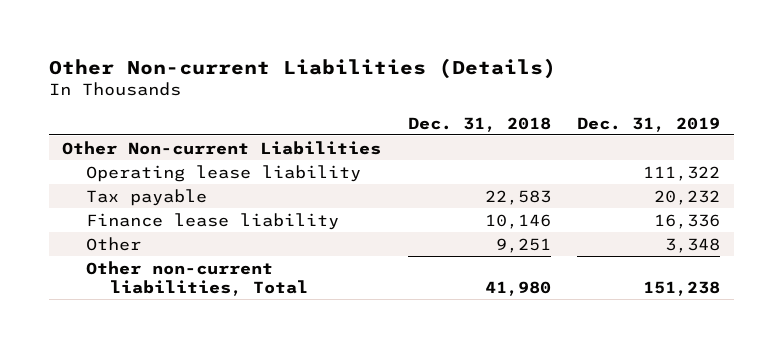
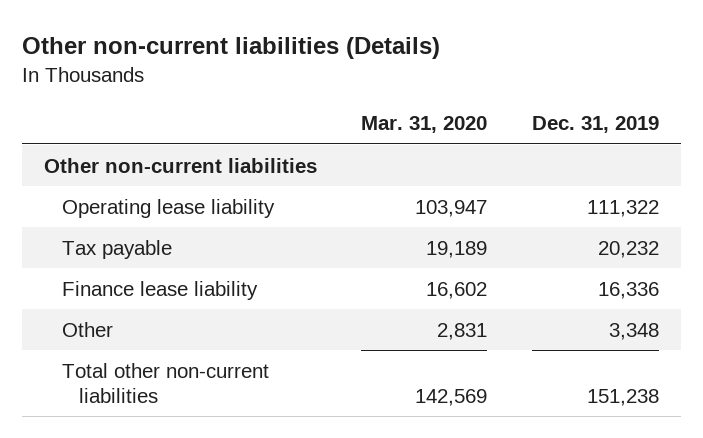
[48,57,556,79] Other Non-current Liabilities (Details) -> [21,36,440,59] Other non-current liabilities (Details)
[407,116,551,132] Dec. 31, 2018 -> none
none -> [361,116,488,134] Mar. 31, 2020
[62,140,382,155] Other Non-current Liabilities -> [43,157,317,173] Other non-current liabilities
[85,260,308,296] Other non-current liabilities, Total -> [61,362,269,403] Total other non-current liabilities

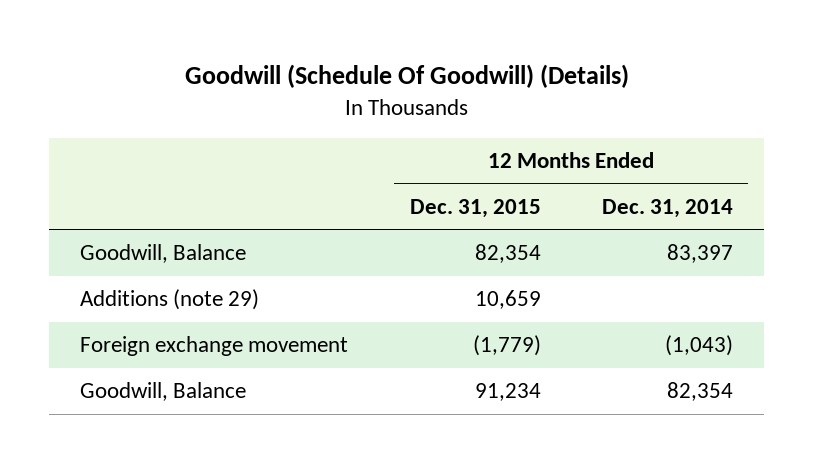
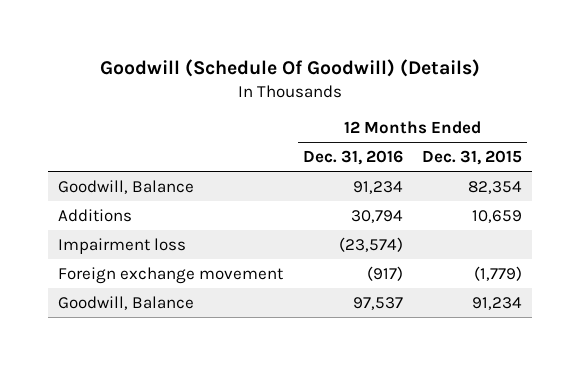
[601,198,733,218] Dec. 31, 2014 -> none
none -> [302,150,403,166] Dec. 31, 2016
[80,289,260,311] Additions (note 29) -> [57,208,132,222] Additions
none -> [57,237,186,254] Impairment loss

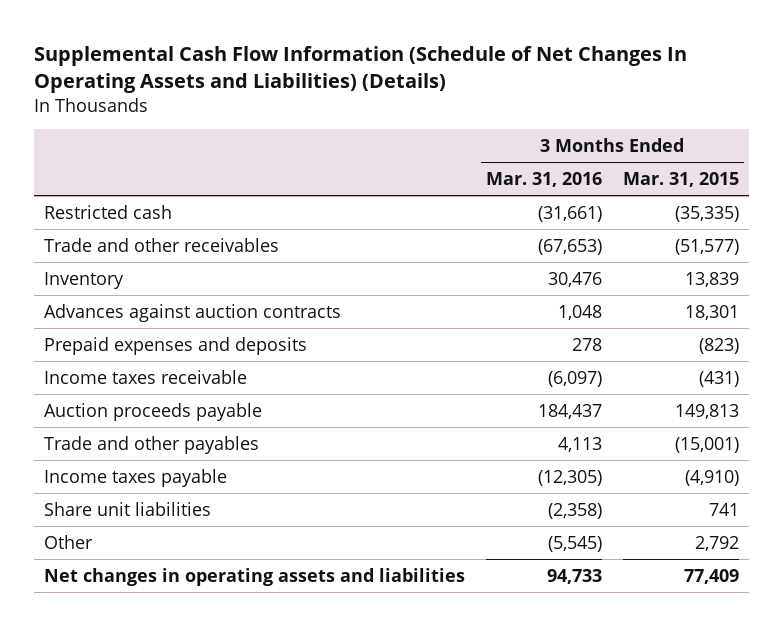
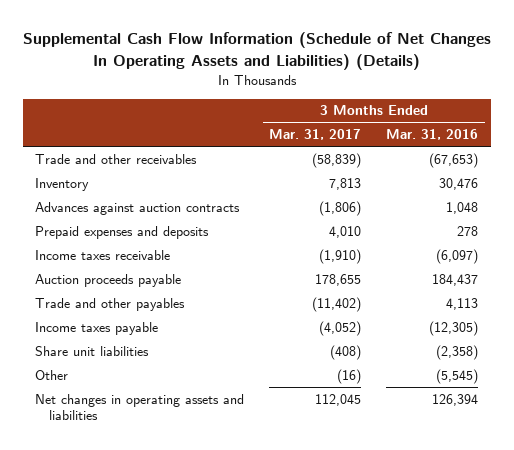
[622,172,739,188] Mar. 31, 2015 -> none
none -> [269,129,362,141] Mar. 31, 2017
[44,204,173,219] Restricted cash -> none
[547,568,603,584] 94,733 -> [432,393,479,406] 126,394

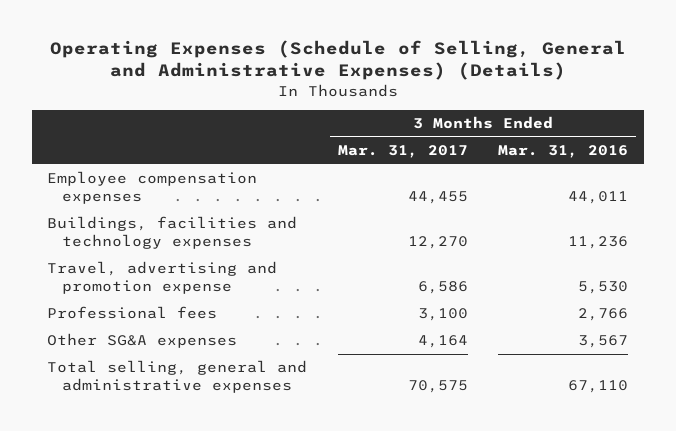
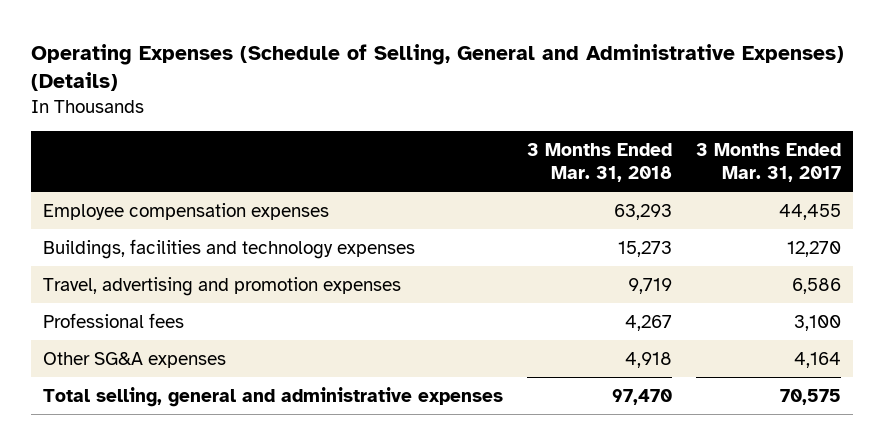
[498,145,629,159] Mar. 31, 2016 -> none
none -> [527,142,673,183] 3 Months Ended Mar. 31, 2018
[47,261,278,295] Travel, advertising and promotion expense -> [43,276,402,296] Travel, advertising and promotion expenses

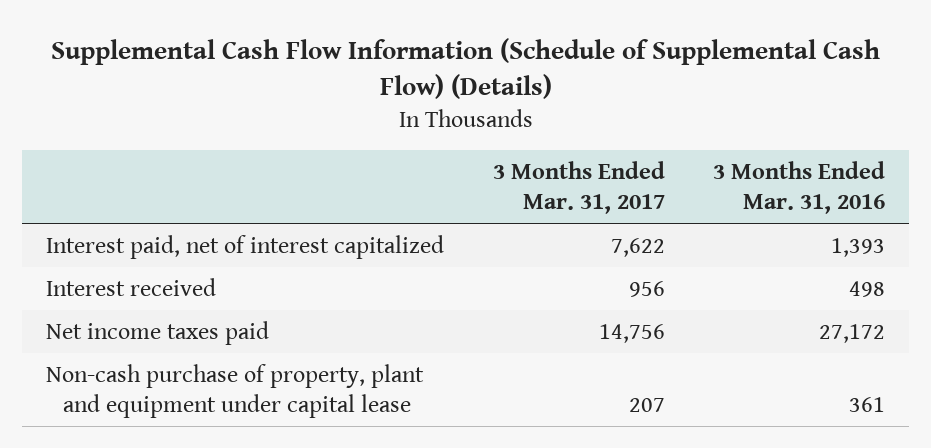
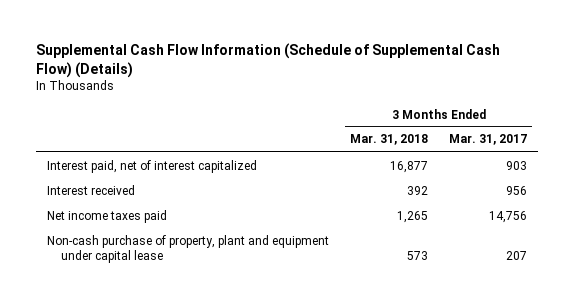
[712,160,885,214] 3 Months Ended Mar. 31, 2016 -> none
none -> [349,134,428,146] Mar. 31, 2018
[610,237,665,257] 7,622 -> [506,160,528,170] 903

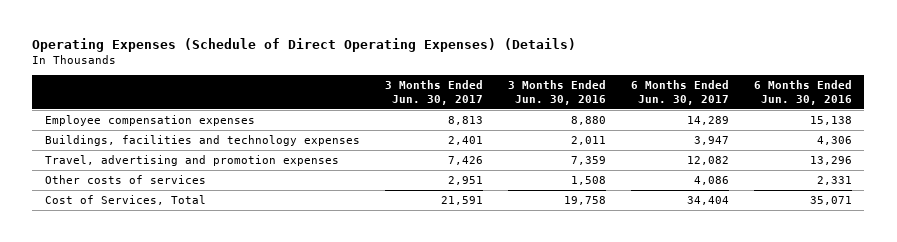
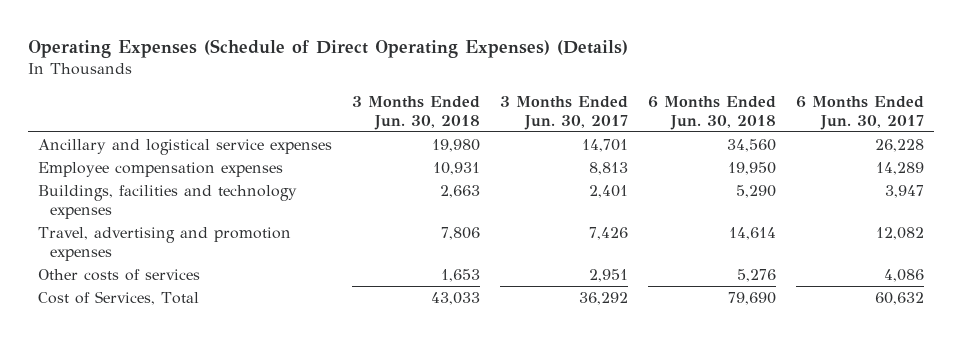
[507,80,606,105] 3 Months Ended Jun. 30, 2016 -> none
[753,80,852,105] 6 Months Ended Jun. 30, 2016 -> none
none -> [352,95,481,130] 3 Months Ended Jun. 30, 2018
none -> [648,95,777,130] 6 Months Ended Jun. 30, 2018
none -> [38,139,333,156] Ancillary and logistical service expenses
[440,196,483,206] 21,591 -> [579,292,629,306] 36,292
[686,196,729,206] 34,404 -> [875,292,925,306] 60,632

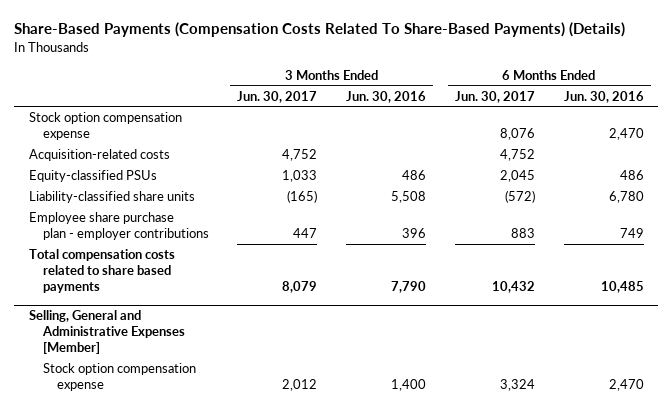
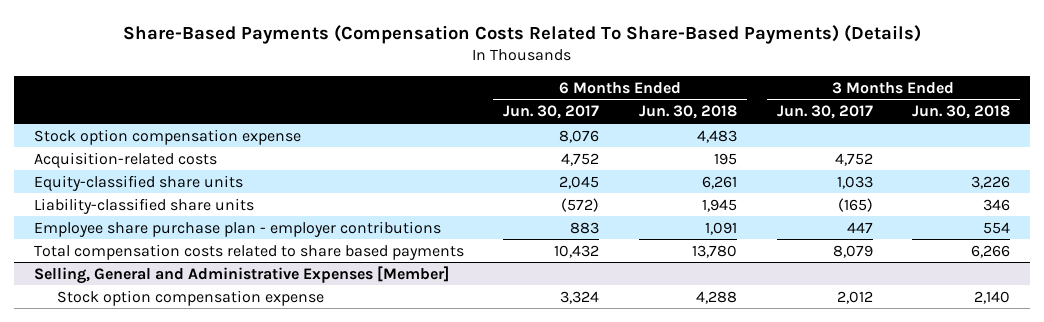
[346,90,427,103] Jun. 30, 2016 -> none
[563,90,644,103] Jun. 30, 2016 -> none
none -> [638,105,737,120] Jun. 30, 2018
none -> [912,105,1011,120] Jun. 30, 2018
[28,170,157,183] Equity-classified PSUs -> [33,174,243,191] Equity-classified share units

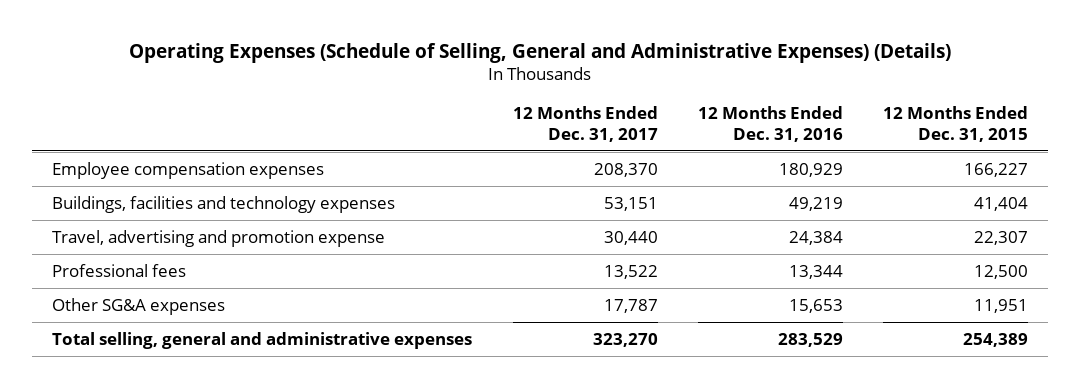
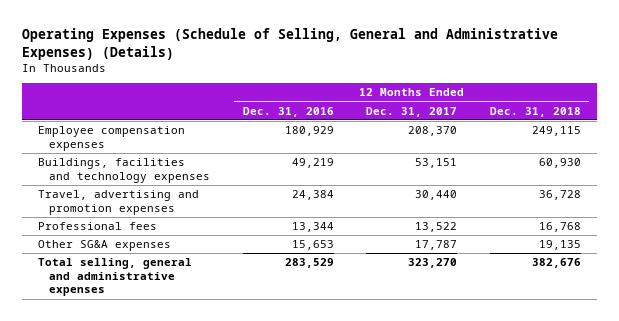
[882,105,1028,142] 12 Months Ended Dec. 31, 2015 -> none
none -> [489,106,581,117] Dec. 31, 2018
[52,229,386,247] Travel, advertising and promotion expense -> [38,190,200,215] Travel, advertising and promotion expenses

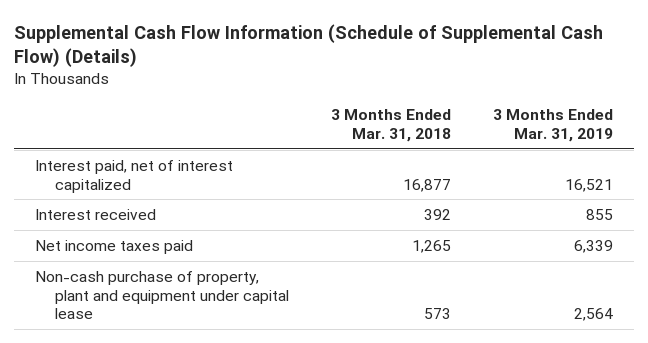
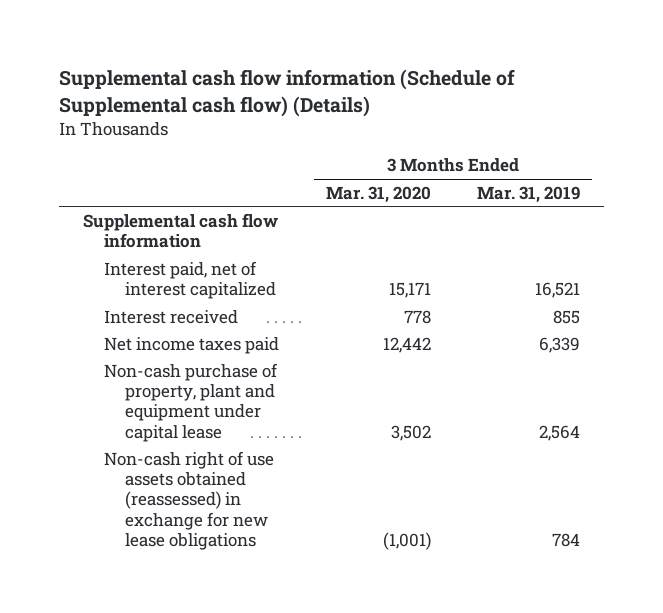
[14,23,604,67] Supplemental Cash Flow Information (Schedule of Supplemental Cash Flow) (Details) -> [59,69,516,117] Supplemental cash flow information (Schedule of Supplemental cash flow) (Details)
[331,109,452,143] 3 Months Ended Mar. 31, 2018 -> none
none -> [325,185,431,203] Mar. 31, 2020
none -> [82,212,278,249] Supplemental cash flow information
none -> [103,450,274,550] Non-cash right of use assets obtained (reassessed) in exchange for new lease obligations

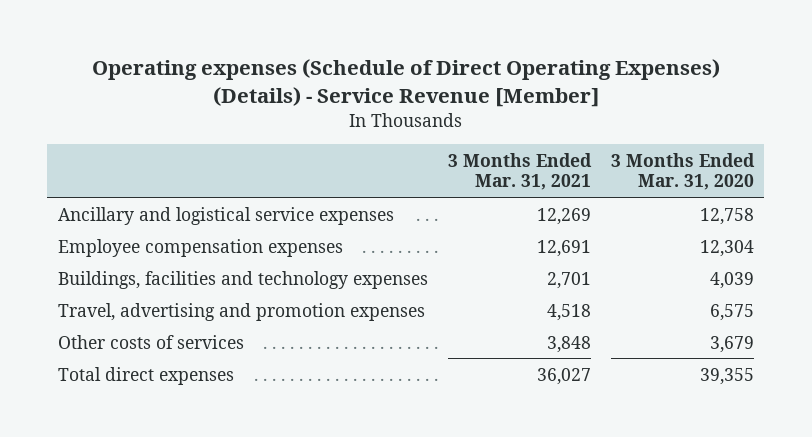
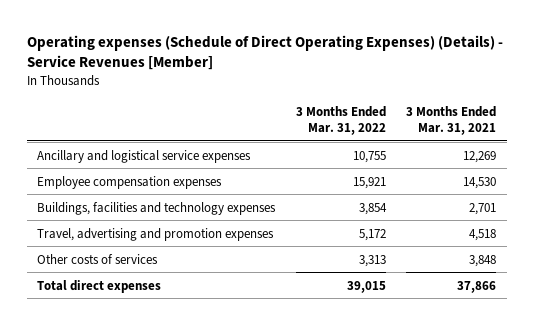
[91,59,720,107] Operating expenses (Schedule of Direct Operating Expenses) (Details) - Service Revenue [Member] -> [26,35,503,71] Operating expenses (Schedule of Direct Operating Expenses) (Details) - Service Revenues [Member]
[610,152,755,191] 3 Months Ended Mar. 31, 2020 -> none
none -> [295,105,386,136] 3 Months Ended Mar. 31, 2022
[536,239,591,257] 12,691 -> [463,176,497,189] 14,530
[536,367,591,385] 36,027 -> [457,280,497,293] 37,866

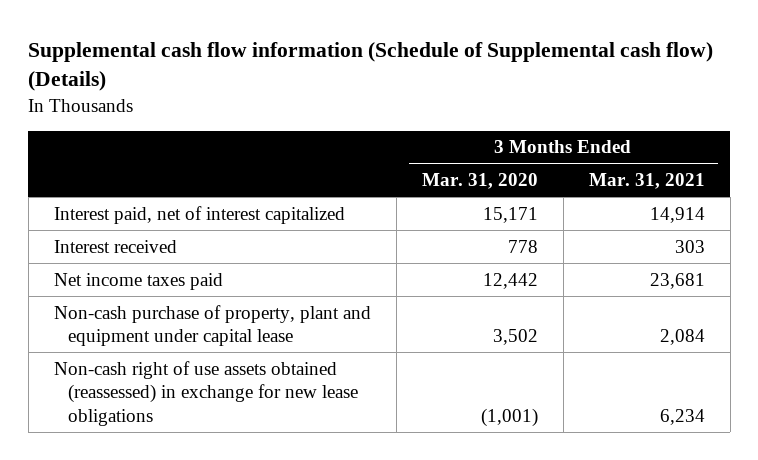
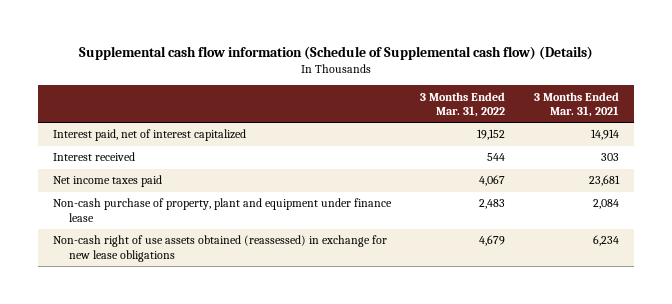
[421,172,538,189] Mar. 31, 2020 -> none
none -> [419,91,505,117] 3 Months Ended Mar. 31, 2022
[53,304,371,347] Non-cash purchase of property, plant and equipment under capital lease -> [52,198,392,222] Non-cash purchase of property, plant and equipment under finance lease

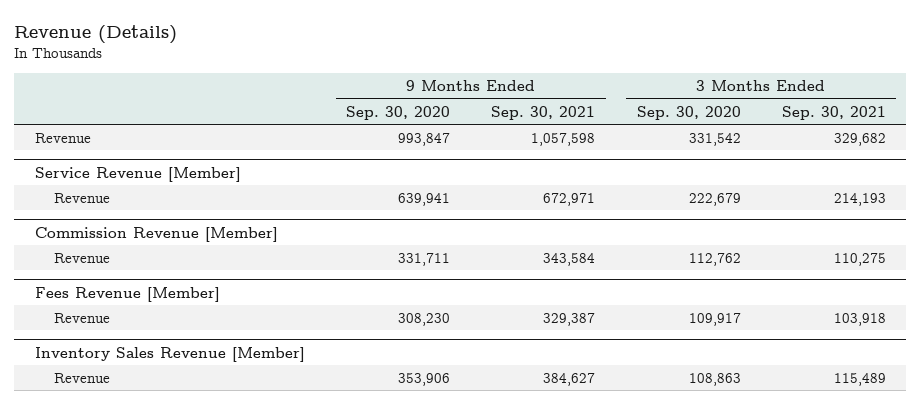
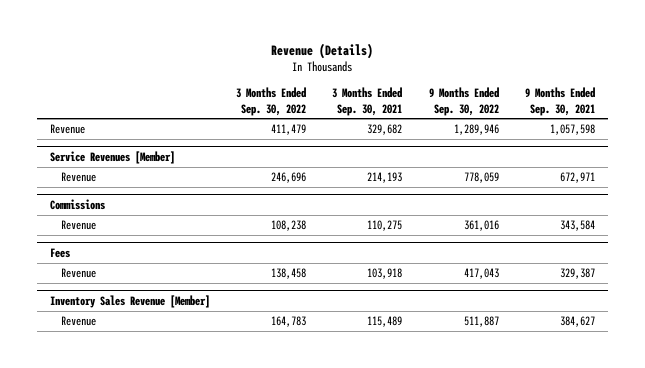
[346,105,451,120] Sep. 30, 2020 -> none
[636,105,741,120] Sep. 30, 2020 -> none
none -> [236,87,307,116] 3 Months Ended Sep. 30, 2022
none -> [428,87,499,116] 9 Months Ended Sep. 30, 2022
[34,166,241,182] Service Revenue [Member] -> [49,150,175,164] Service Revenues [Member]
[34,226,278,242] Commission Revenue [Member] -> [49,198,105,210] Commissions
[34,286,220,302] Fees Revenue [Member] -> [49,247,70,258] Fees

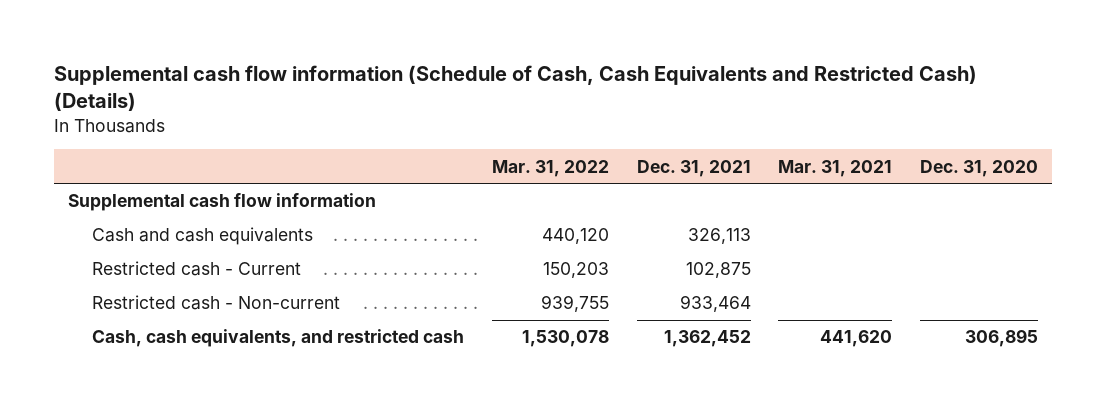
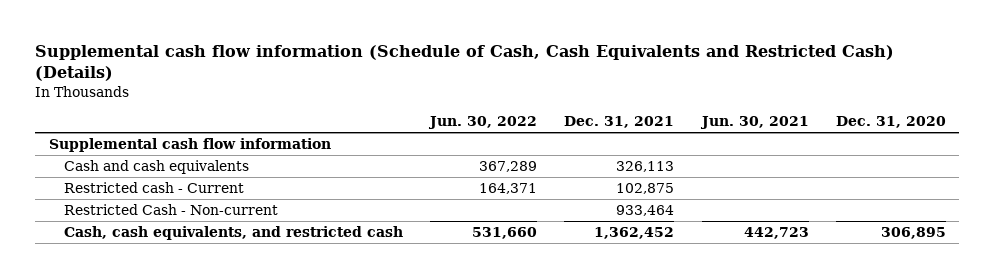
[491,159,609,177] Mar. 31, 2022 -> none
[778,159,893,177] Mar. 31, 2021 -> none
none -> [428,116,538,130] Jun. 30, 2022
none -> [699,116,809,130] Jun. 30, 2021
[92,295,341,311] Restricted cash - Non-current -> [64,203,279,215] Restricted Cash - Non-current

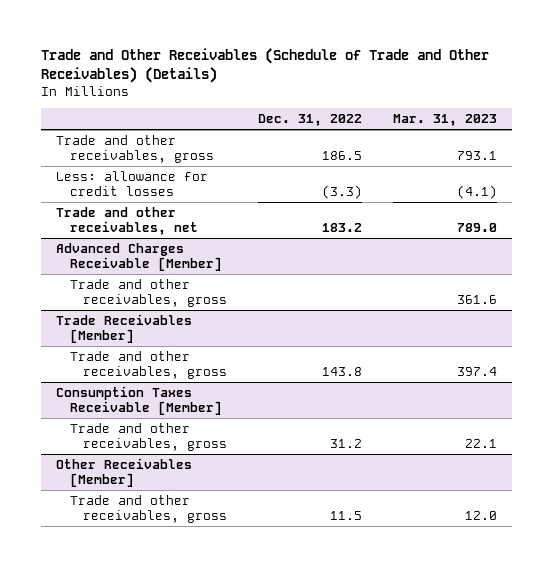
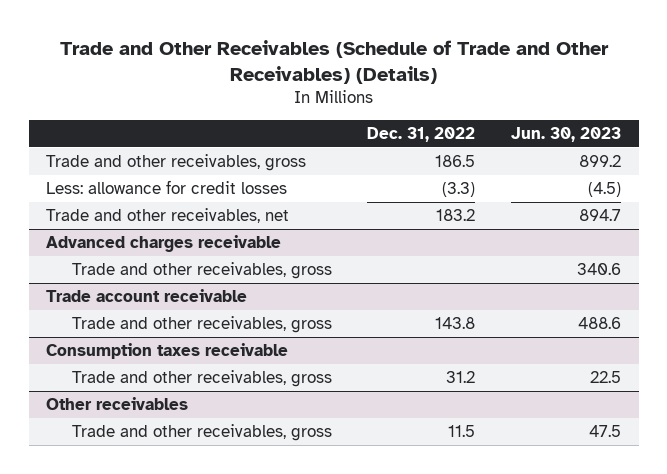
[392,113,497,126] Mar. 31, 2023 -> none
none -> [511,127,622,143] Jun. 30, 2023
[55,242,222,271] Advanced Charges Receivable [Member] -> [46,235,282,253] Advanced charges receivable
[55,313,192,343] Trade Receivables [Member] -> [46,289,248,303] Trade account receivable
[55,385,222,415] Consumption Taxes Receivable [Member] -> [46,343,289,360] Consumption taxes receivable
[55,457,192,487] Other Receivables [Member] -> [46,397,189,411] Other receivables

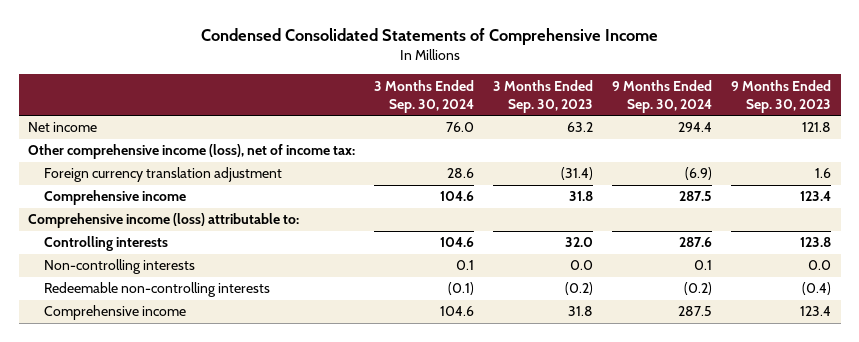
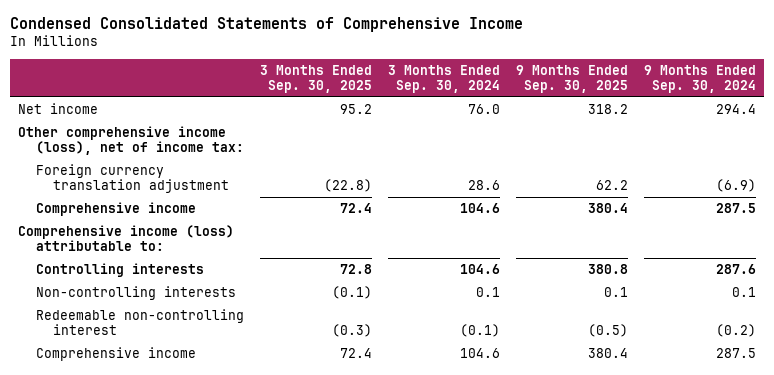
[493,79,594,113] 3 Months Ended Sep. 30, 2023 -> none
[731,79,832,113] 9 Months Ended Sep. 30, 2023 -> none
none -> [259,64,372,93] 3 Months Ended Sep. 30, 2025
none -> [515,64,628,93] 9 Months Ended Sep. 30, 2025
[43,282,270,298] Redeemable non-controlling interests -> [35,309,244,336] Redeemable non-controlling interest

